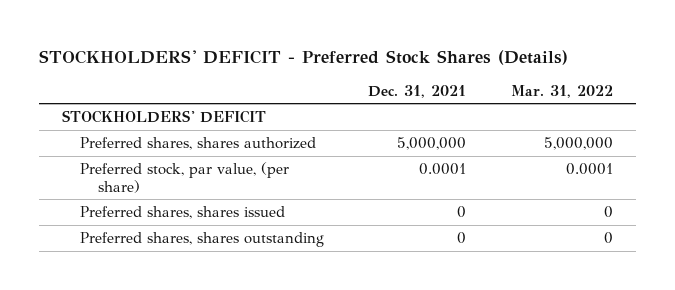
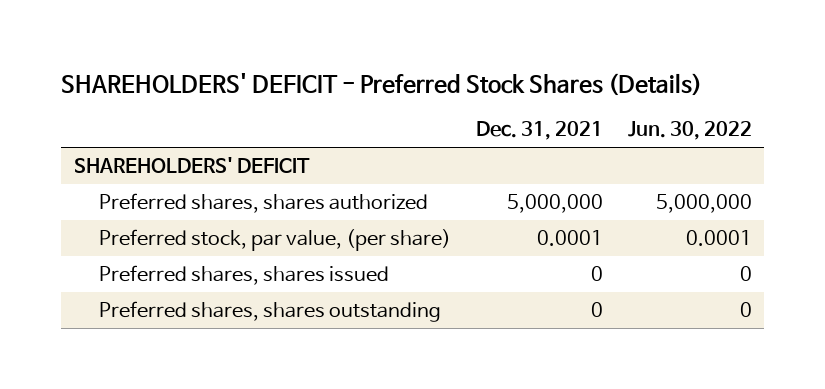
[39,49,569,65] STOCKHOLDERS' DEFICIT - Preferred Stock Shares (Details) -> [61,72,703,96] SHAREHOLDERS' DEFICIT - Preferred Stock Shares (Details)
[511,84,614,98] Mar. 31, 2022 -> none
none -> [627,121,752,141] Jun. 30, 2022
[61,110,266,124] STOCKHOLDERS' DEFICIT -> [73,157,310,174] SHAREHOLDERS' DEFICIT

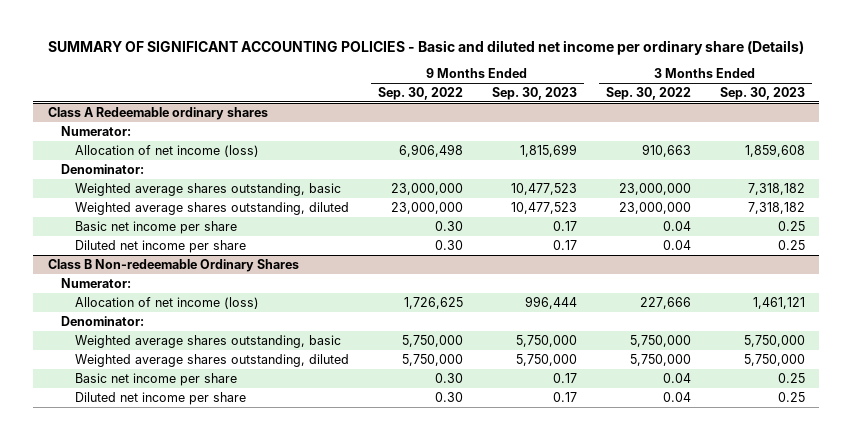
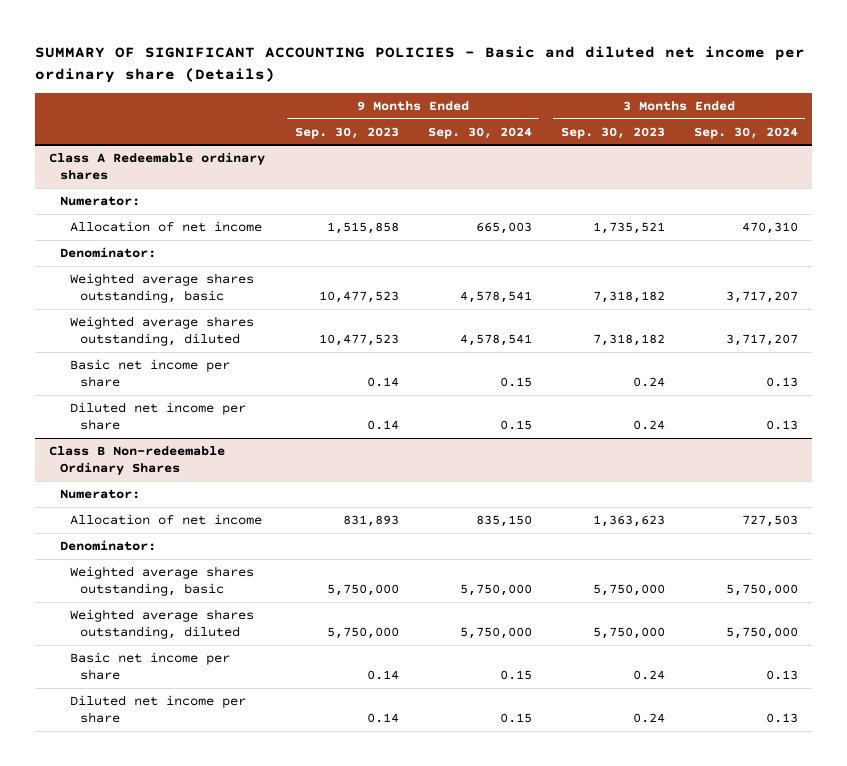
[377,87,463,101] Sep. 30, 2022 -> none
[605,87,691,101] Sep. 30, 2022 -> none
none -> [427,126,532,139] Sep. 30, 2024
none -> [693,126,798,139] Sep. 30, 2024
[74,144,259,157] Allocation of net income (loss) -> [69,221,262,233] Allocation of net income
[519,143,577,157] 1,815,699 -> [326,222,399,235] 1,515,858
[744,143,805,157] 1,859,608 -> [592,222,665,235] 1,735,521
[552,220,577,231] 0.17 -> [366,376,399,387] 0.14
[777,220,805,231] 0.25 -> [632,376,665,387] 0.24
[552,239,577,250] 0.17 -> [366,419,399,430] 0.14
[777,239,805,250] 0.25 -> [632,419,665,430] 0.24
[74,296,259,309] Allocation of net income (loss) -> [69,514,262,526] Allocation of net income
[524,295,577,309] 996,444 -> [342,515,399,528] 831,893
[752,296,805,309] 1,461,121 -> [592,515,665,528] 1,363,623
[552,372,577,383] 0.17 -> [366,669,399,680] 0.14
[777,372,805,383] 0.25 -> [632,669,665,680] 0.24
[552,391,577,402] 0.17 -> [366,712,399,723] 0.14
[777,391,805,402] 0.25 -> [632,712,665,723] 0.24

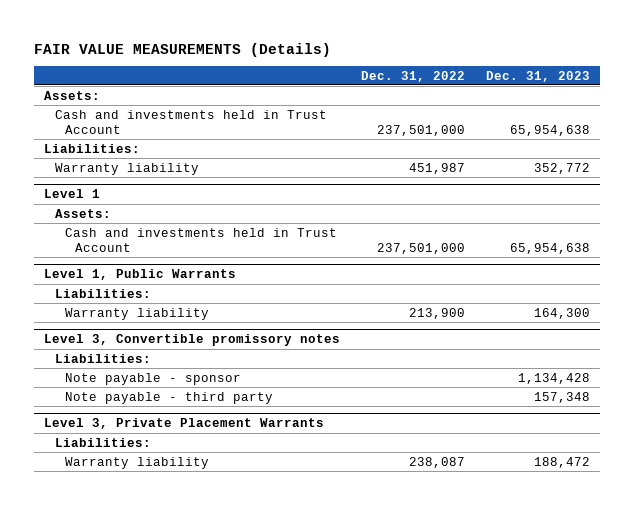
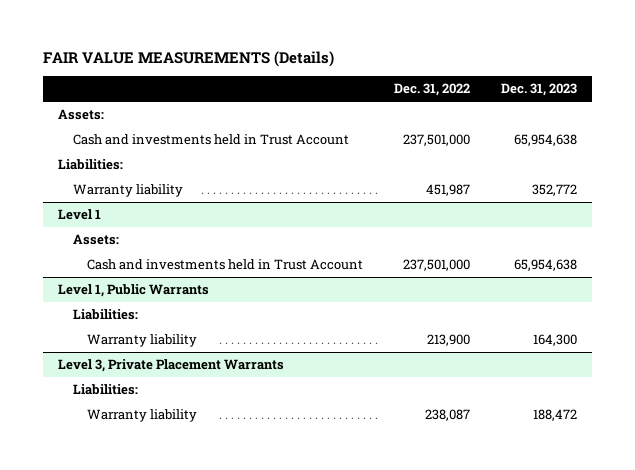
[44,334,341,347] Level 3, Convertible promissory notes -> none
[54,353,151,363] Liabilities: -> none
[64,372,241,385] Note payable - sponsor -> none
[64,391,273,404] Note payable - third party -> none

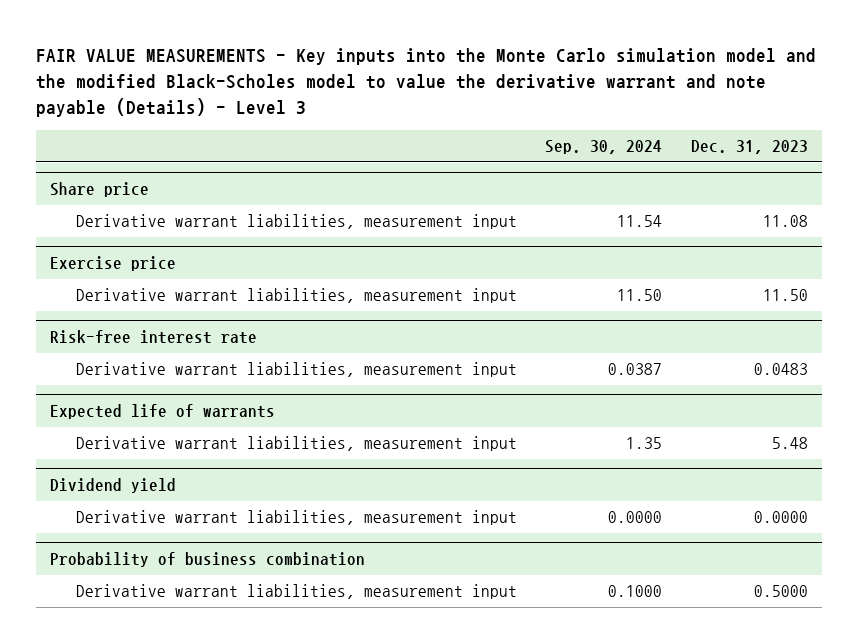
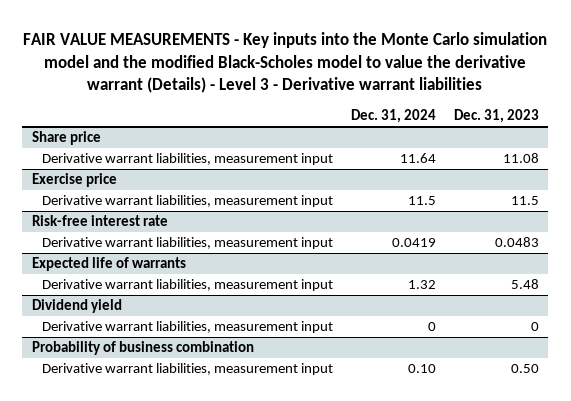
[35,48,816,117] FAIR VALUE MEASUREMENTS - Key inputs into the Monte Carlo simulation model and the modified Black-Scholes model to value the derivative warrant and note payable (Details) - Level 3 -> [23,32,548,94] FAIR VALUE MEASUREMENTS - Key inputs into the Monte Carlo simulation model and the modified Black-Scholes model to value the derivative warrant (Details) - Level 3 - Derivative warrant liabilities
[545,139,663,154] Sep. 30, 2024 -> none
none -> [351,109,437,124] Dec. 31, 2024
[762,289,808,302] 11.50 -> [511,196,540,206] 11.5
[753,511,808,524] 0.0000 -> [531,322,540,332] 0
[753,585,808,598] 0.5000 -> [511,364,540,374] 0.50

